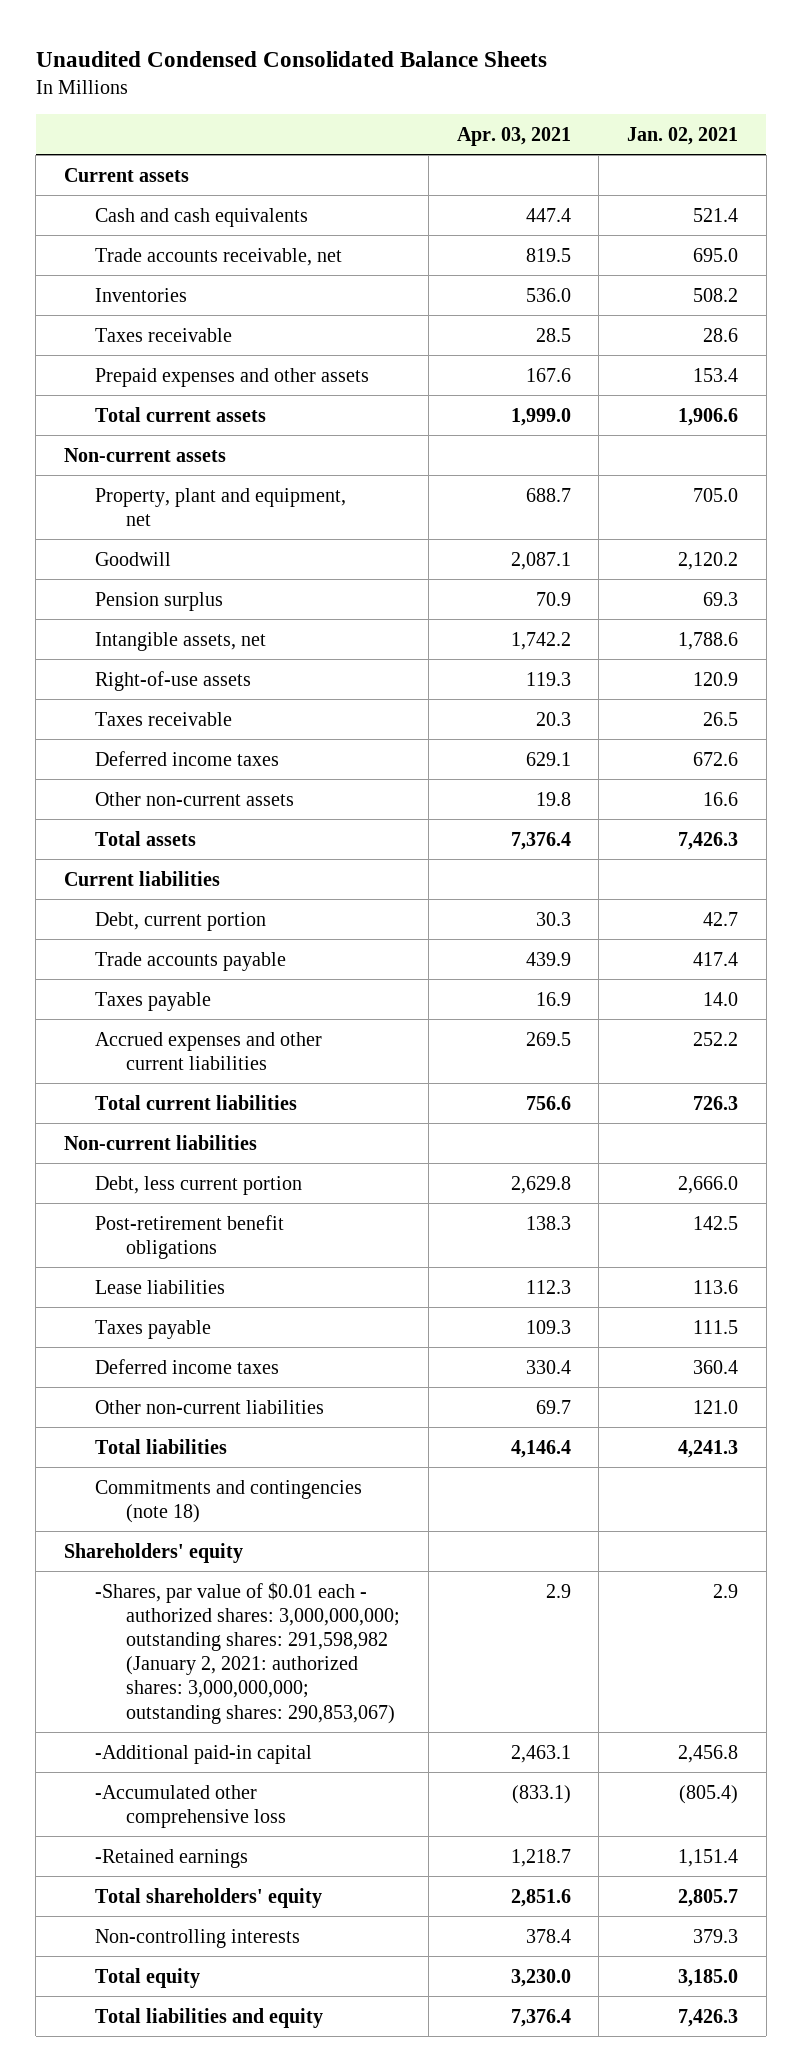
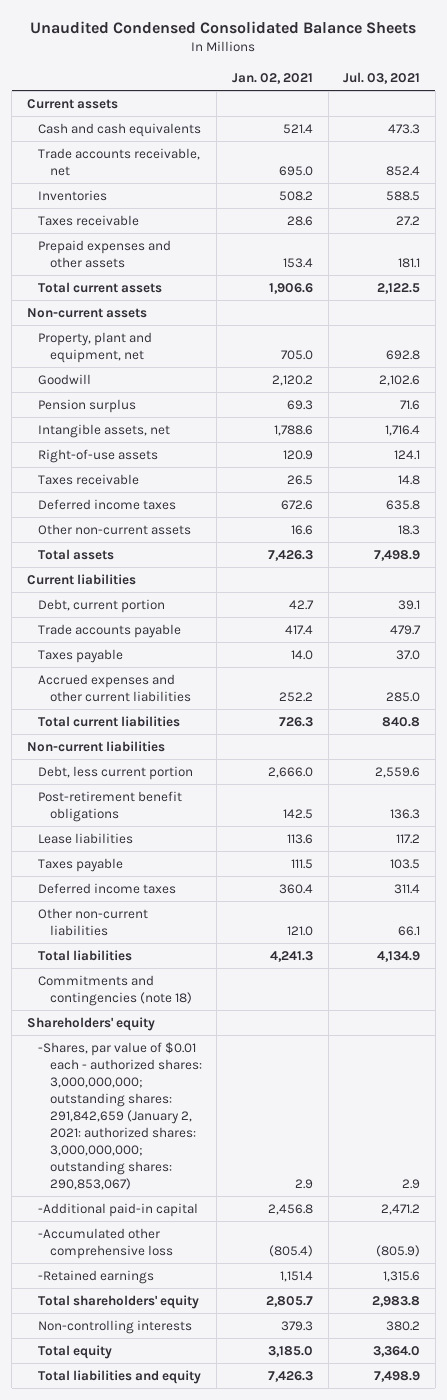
[456,126,571,146] Apr. 03, 2021 -> none
none -> [343,71,421,84] Jul. 03, 2021
[95,1581,401,1724] -Shares, par value of $0.01 each - authorized shares: 3,000,000,000; outstanding shares: 291,598,982 (January 2, 2021: authorized shares: 3,000,000,000; outstanding shares: 290,853,067) -> [38,1041,202,1190] -Shares, par value of $0.01 each - authorized shares: 3,000,000,000; outstanding shares: 291,842,659 (January 2, 2021: authorized shares: 3,000,000,000; outstanding shares: 290,853,067)

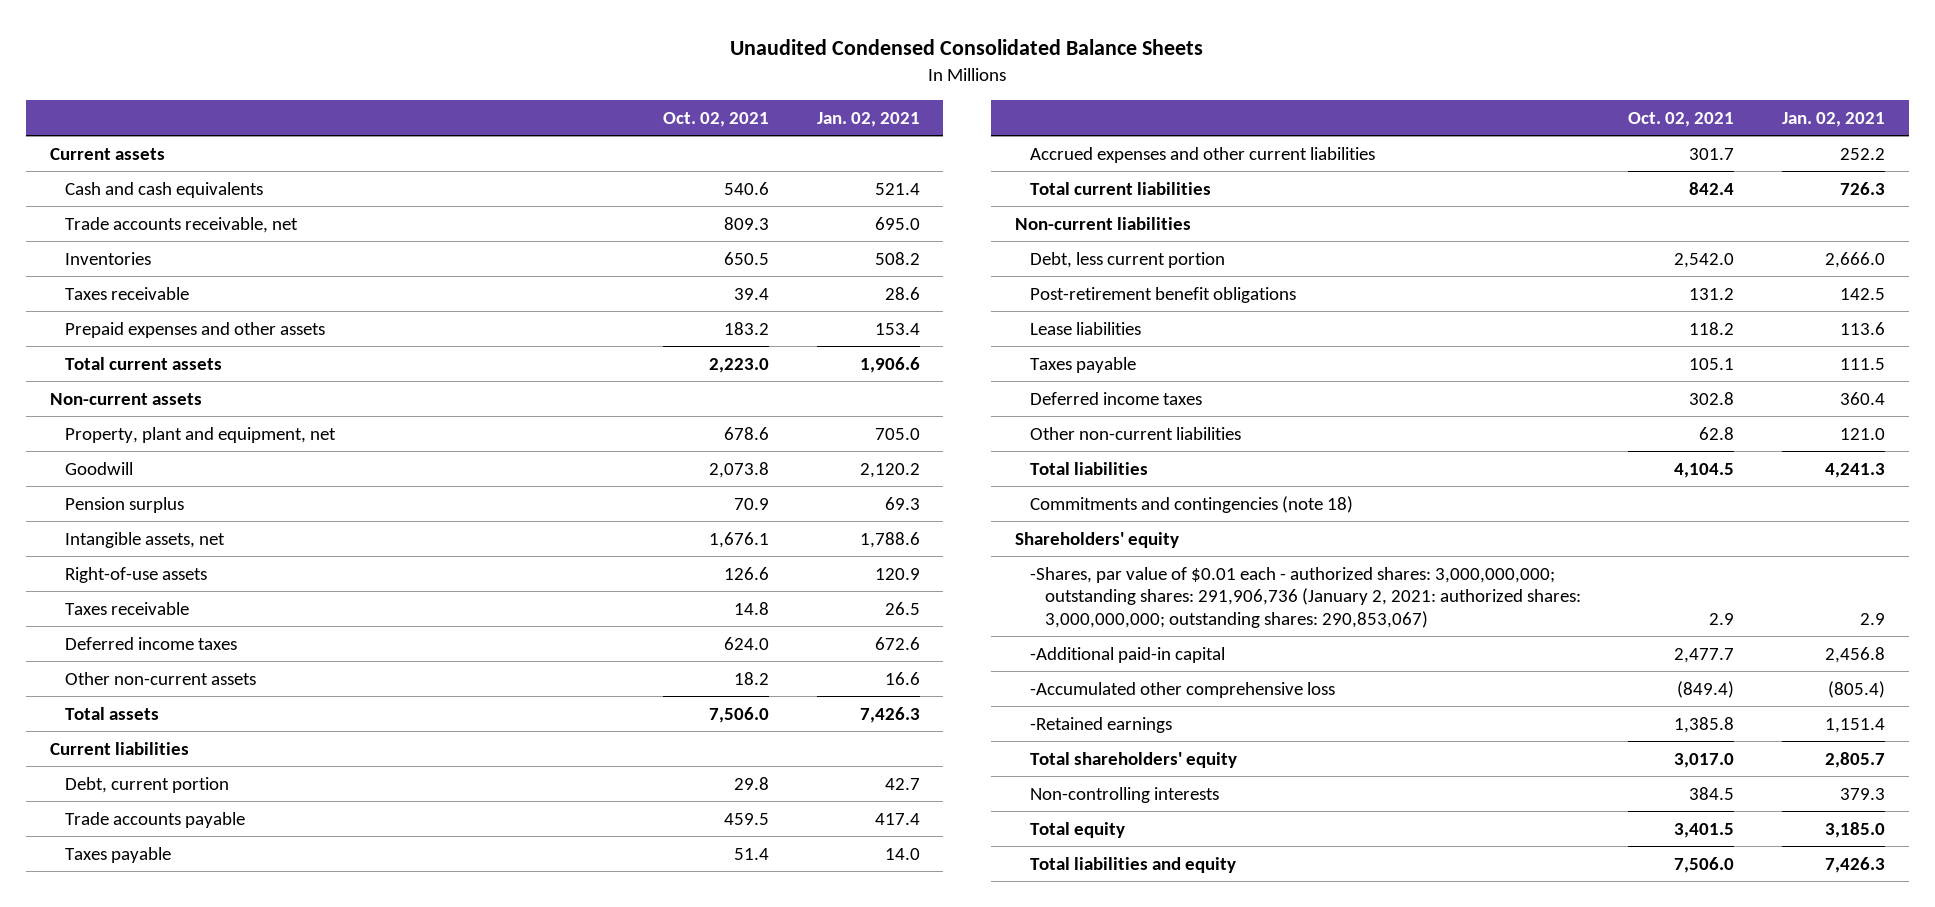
[343,71,421,84] Jul. 03, 2021 -> none
none -> [663,111,770,127] Oct. 02, 2021
[38,1041,202,1190] -Shares, par value of $0.01 each - authorized shares: 3,000,000,000; outstanding shares: 291,842,659 (January 2, 2021: authorized shares: 3,000,000,000; outstanding shares: 290,853,067) -> [1029,566,1581,628] -Shares, par value of $0.01 each - authorized shares: 3,000,000,000; outstanding shares: 291,906,736 (January 2, 2021: authorized shares: 3,000,000,000; outstanding shares: 290,853,067)

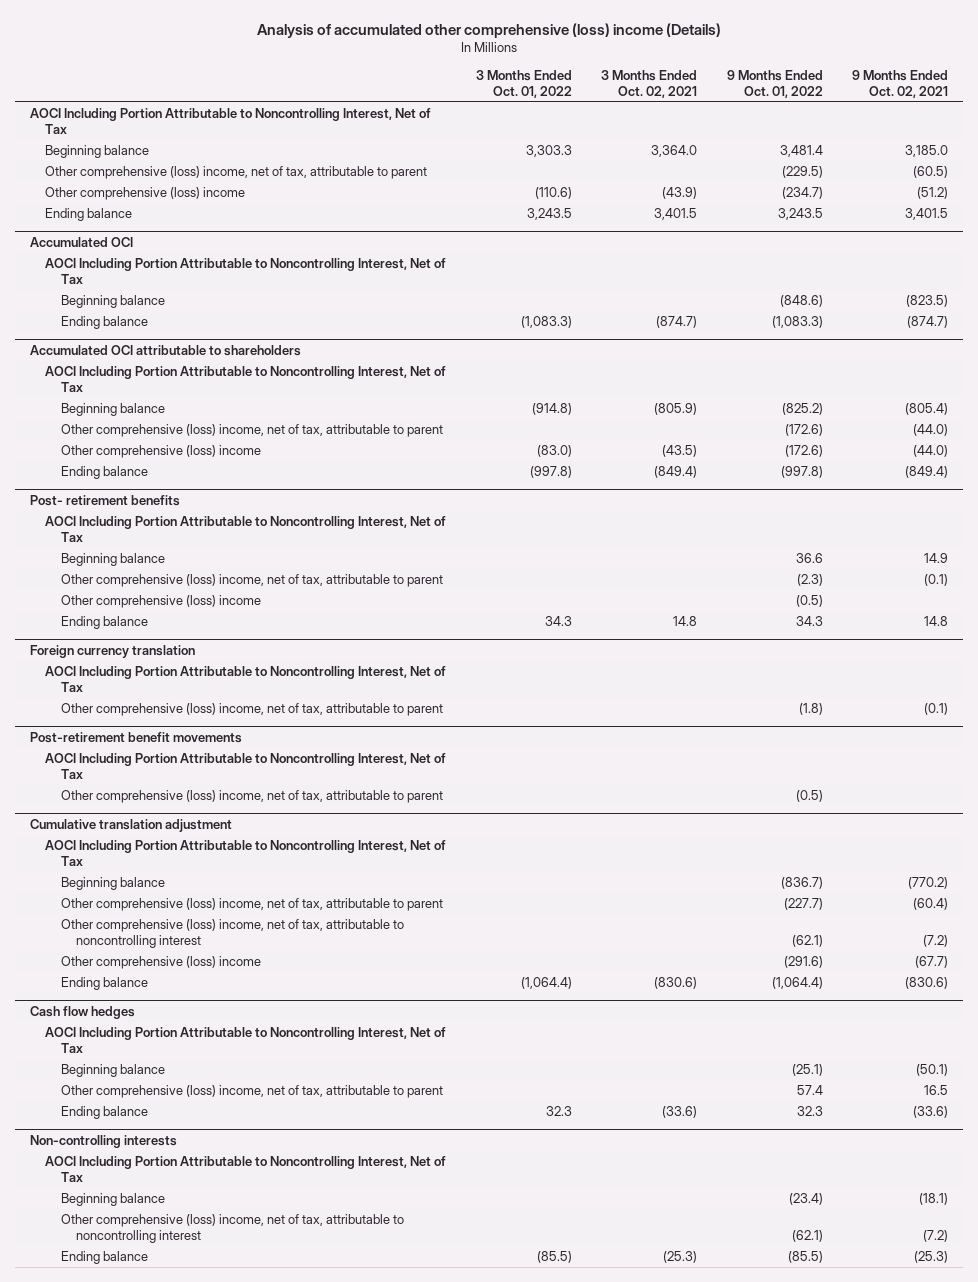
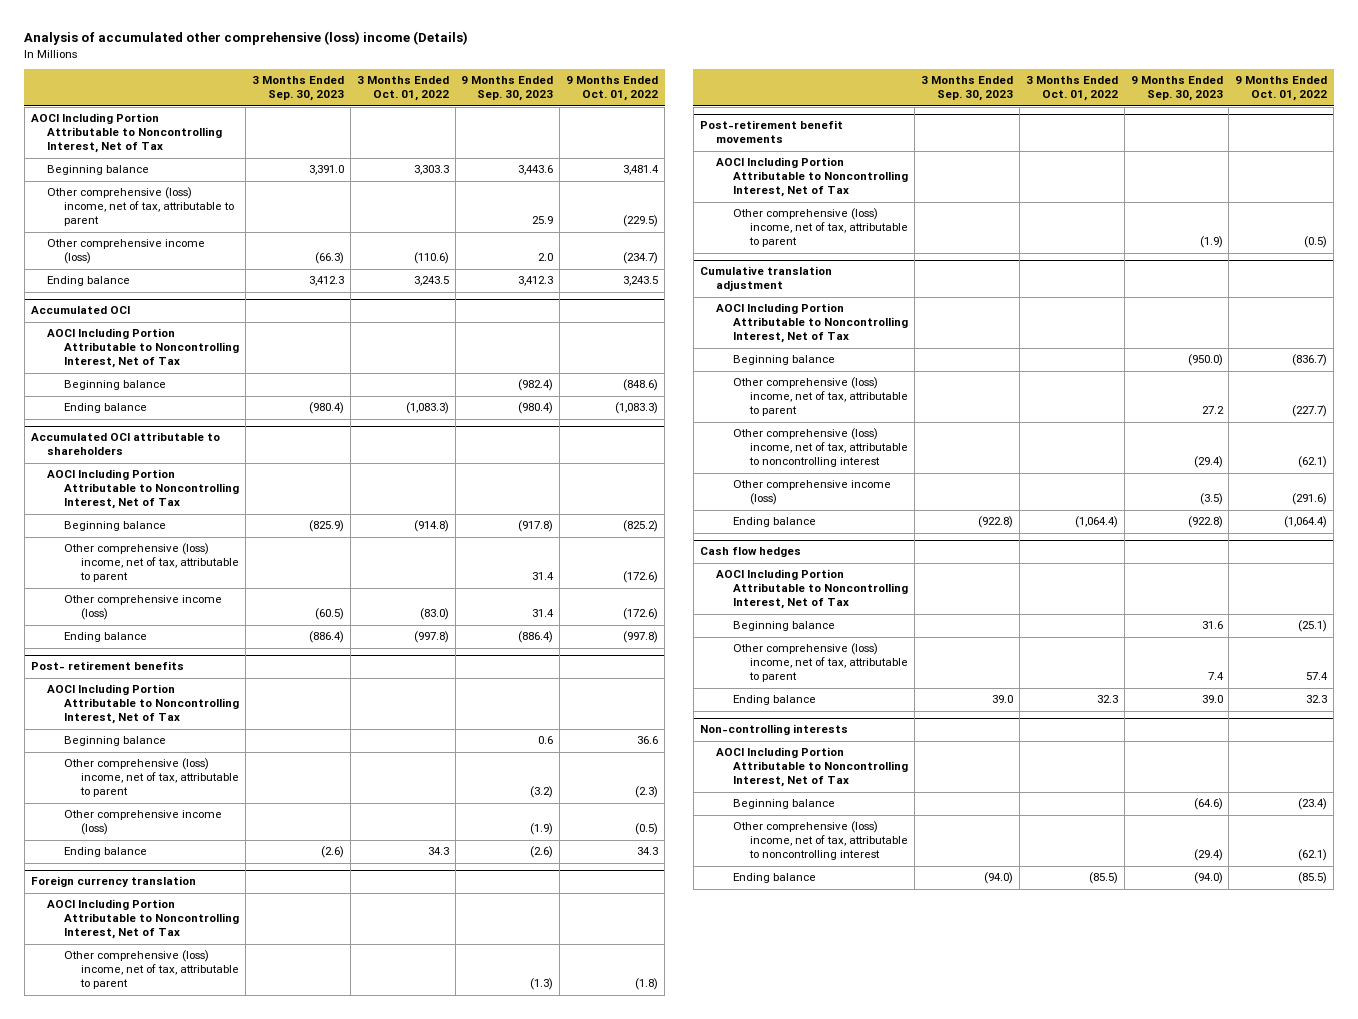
[601,70,698,99] 3 Months Ended Oct. 02, 2021 -> none
[852,70,949,99] 9 Months Ended Oct. 02, 2021 -> none
none -> [251,76,344,102] 3 Months Ended Sep. 30, 2023
none -> [461,76,554,102] 9 Months Ended Sep. 30, 2023
[45,187,246,201] Other comprehensive (loss) income -> [47,239,206,265] Other comprehensive income (loss)
[60,445,261,459] Other comprehensive (loss) income -> [64,595,223,621] Other comprehensive income (loss)
[60,595,261,609] Other comprehensive (loss) income -> [64,810,223,836] Other comprehensive income (loss)
[60,956,261,970] Other comprehensive (loss) income -> [733,480,892,506] Other comprehensive income (loss)

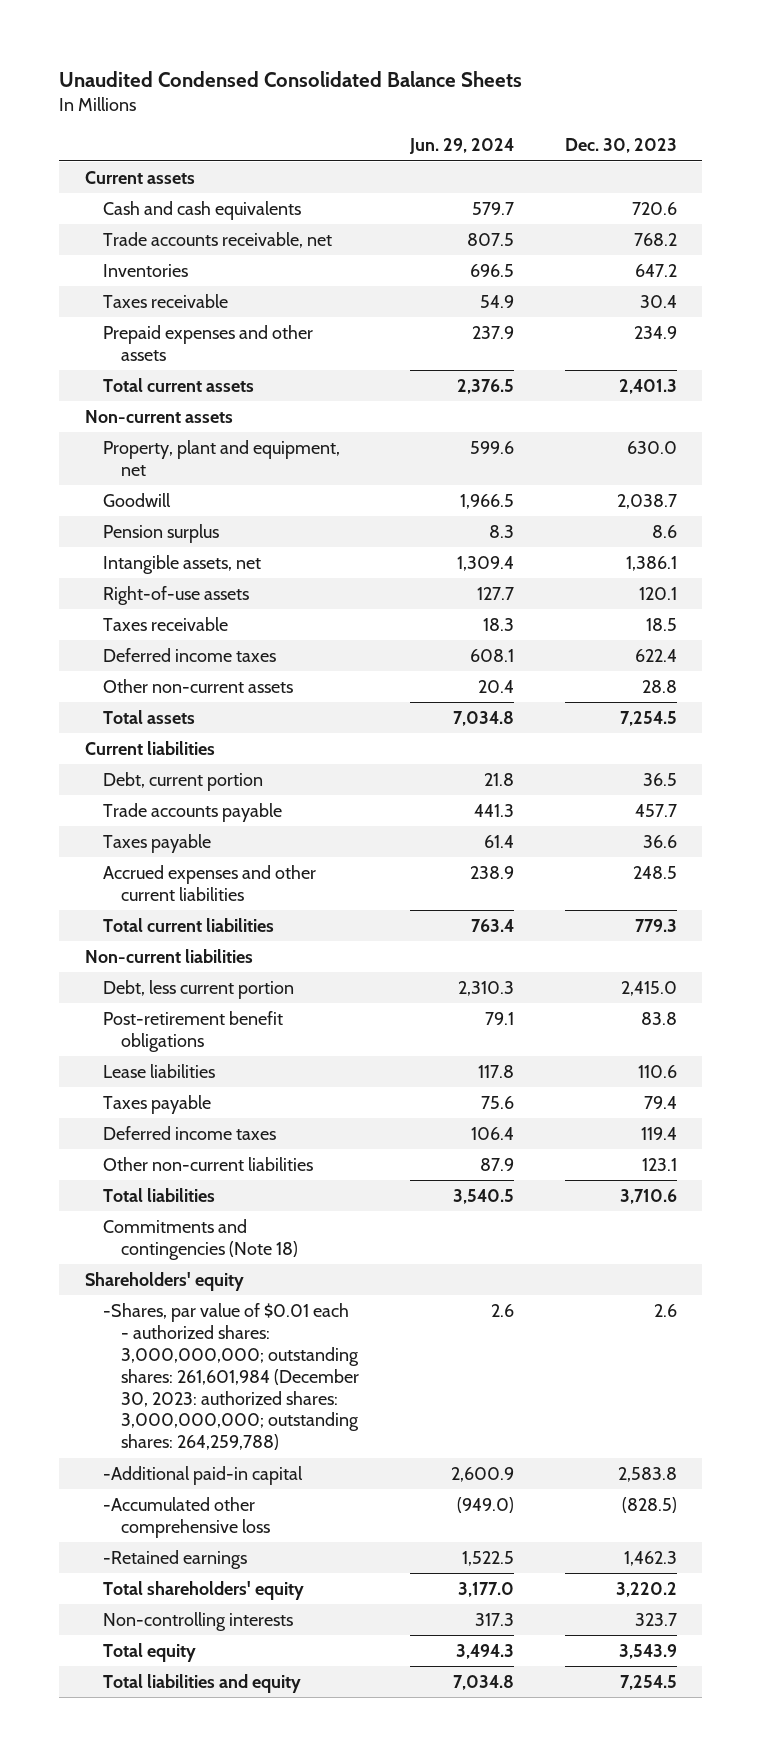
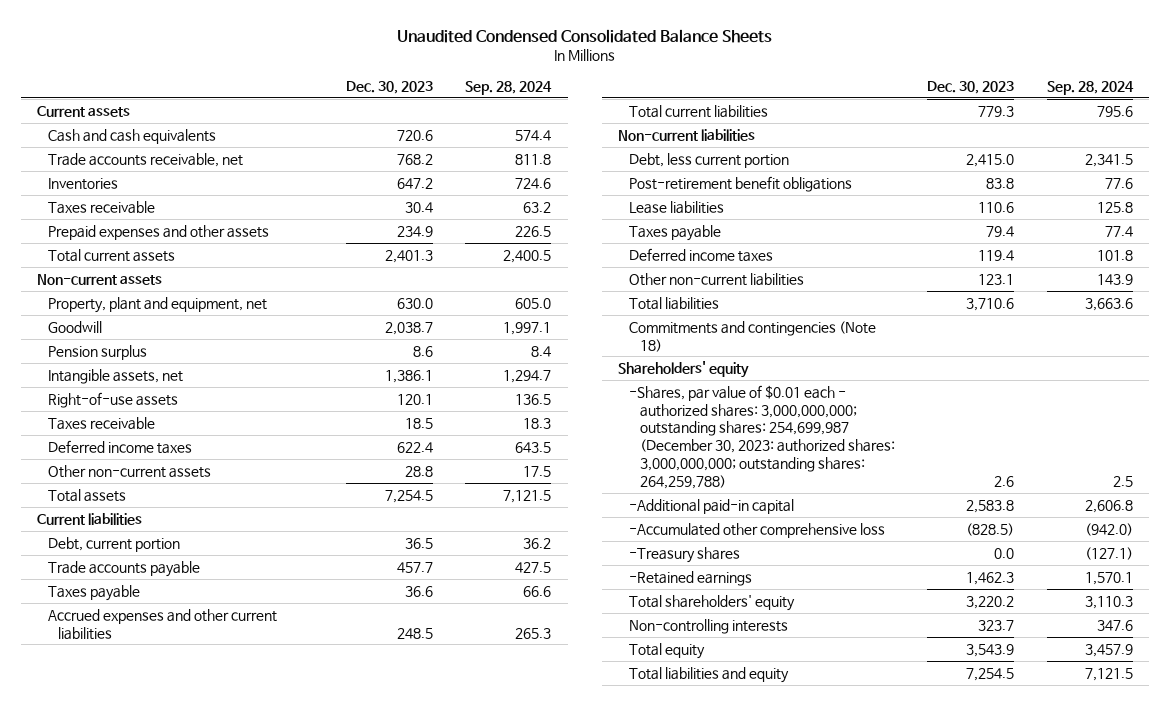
[408,138,514,155] Jun. 29, 2024 -> none
none -> [465,80,553,95] Sep. 28, 2024
[102,1303,359,1451] -Shares, par value of $0.01 each - authorized shares: 3,000,000,000; outstanding shares: 261,601,984 (December 30, 2023: authorized shares: 3,000,000,000; outstanding shares: 264,259,788) -> [628,384,895,489] -Shares, par value of $0.01 each - authorized shares: 3,000,000,000; outstanding shares: 254,699,987 (December 30, 2023: authorized shares: 3,000,000,000; outstanding shares: 264,259,788)
none -> [628,546,740,563] -Treasury shares

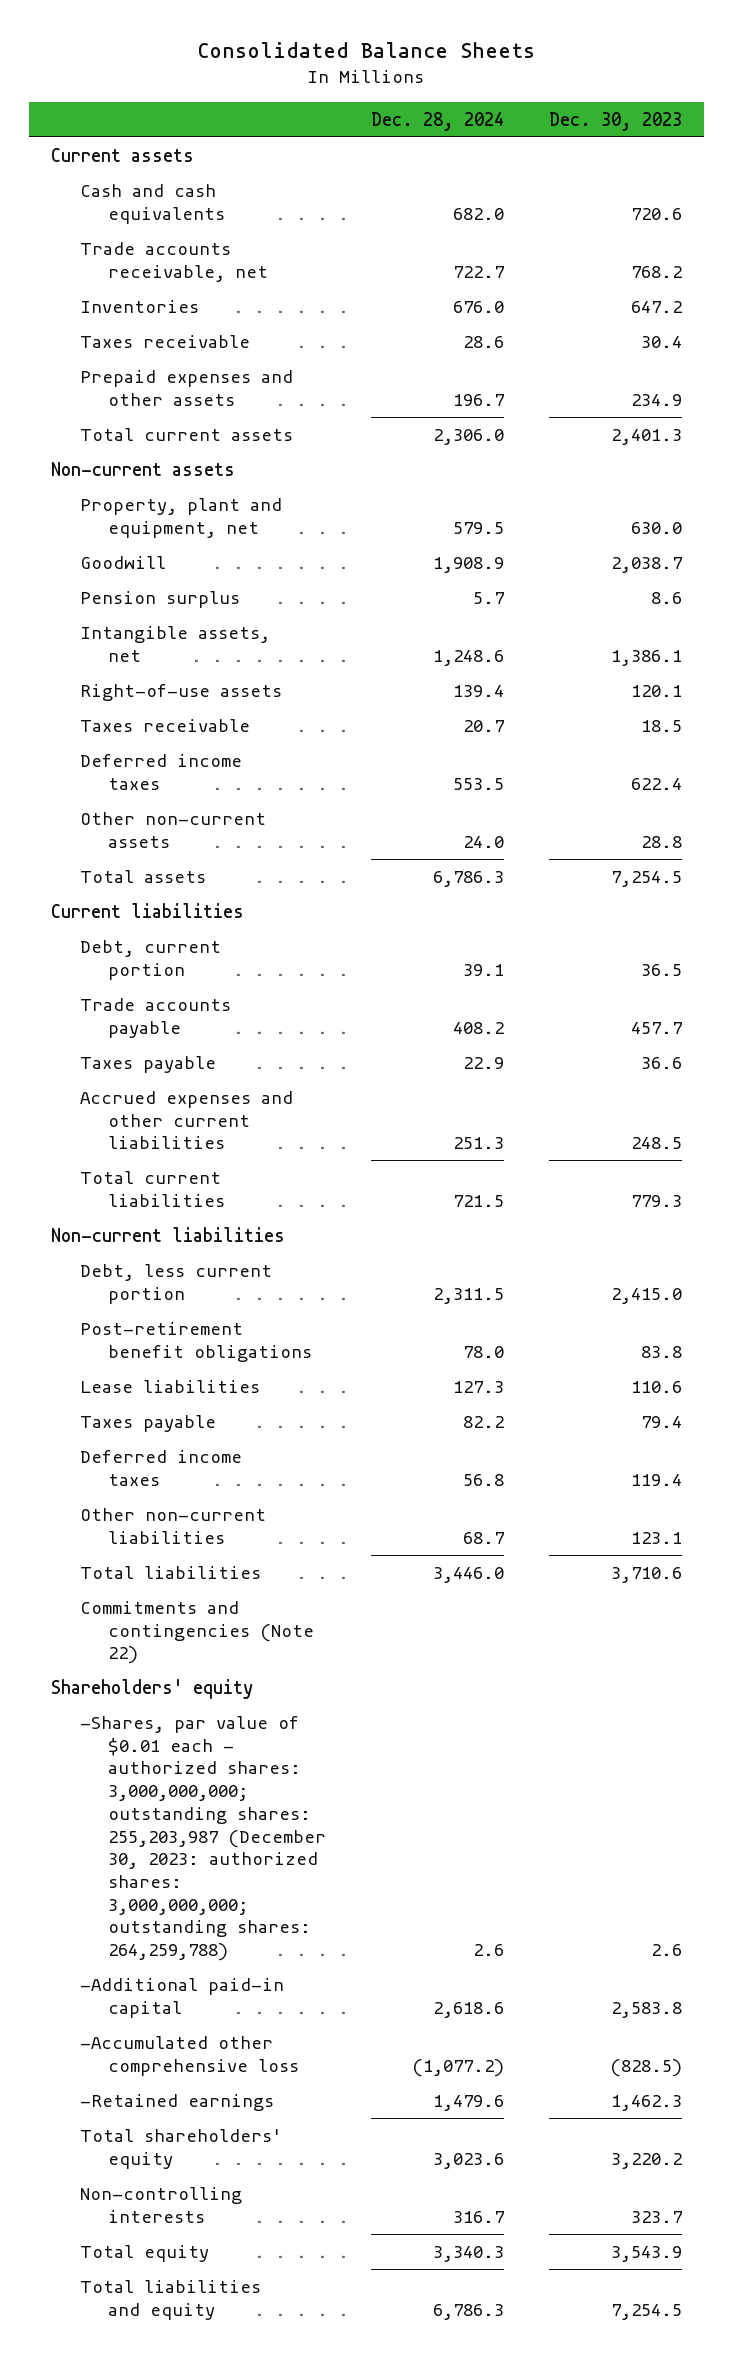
[396,28,772,43] Unaudited Condensed Consolidated Balance Sheets -> [197,41,536,58] Consolidated Balance Sheets
[465,80,553,95] Sep. 28, 2024 -> none
none -> [370,111,504,131] Dec. 28, 2024
[628,320,876,352] Commitments and contingencies (Note 18) -> [79,1600,315,1665] Commitments and contingencies (Note 22)
[628,384,895,489] -Shares, par value of $0.01 each - authorized shares: 3,000,000,000; outstanding shares: 254,699,987 (December 30, 2023: authorized shares: 3,000,000,000; outstanding shares: 264,259,788) -> [79,1715,327,1962] -Shares, par value of $0.01 each - authorized shares: 3,000,000,000; outstanding shares: 255,203,987 (December 30, 2023: authorized shares: 3,000,000,000; outstanding shares: 264,259,788)
[628,546,740,563] -Treasury shares -> none

